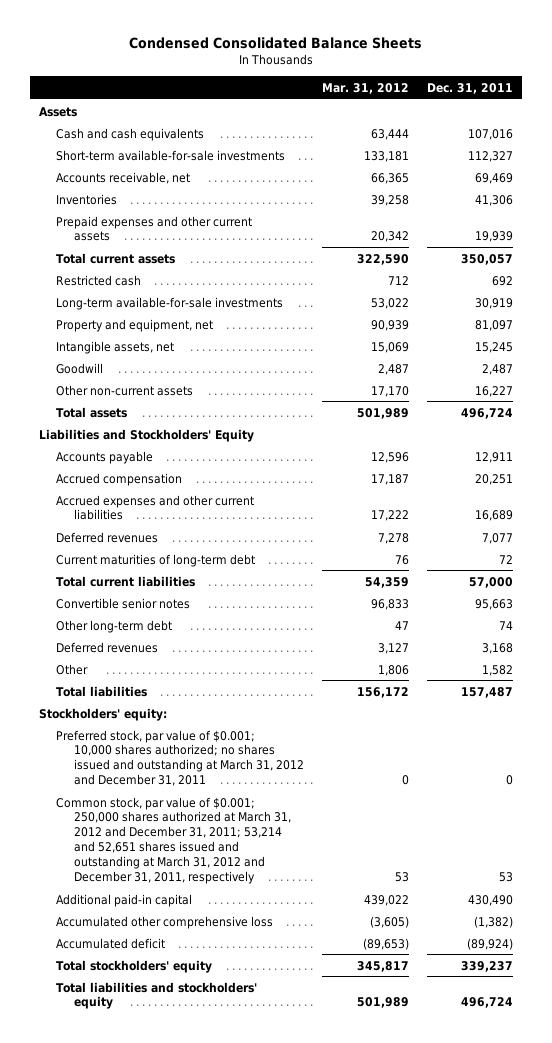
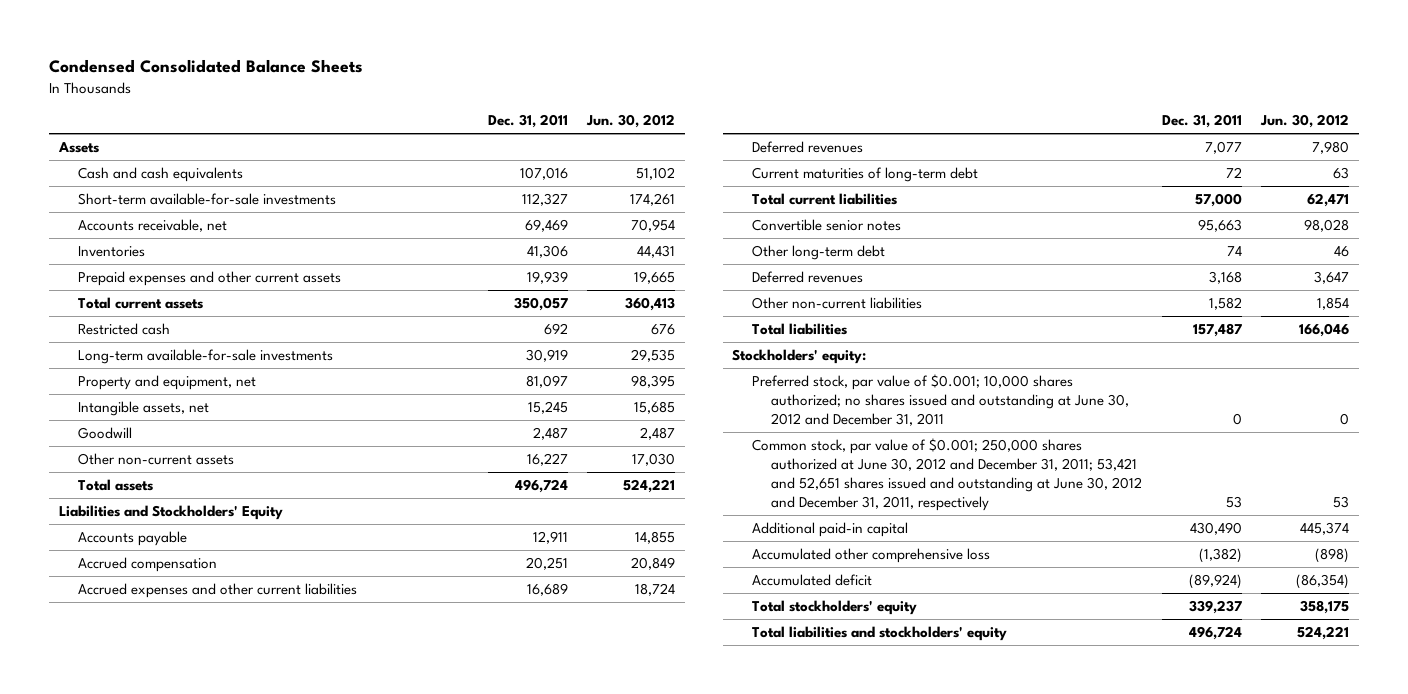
[321,82,409,94] Mar. 31, 2012 -> none
none -> [586,114,676,129] Jun. 30, 2012
[56,663,89,675] Other -> [751,296,922,309] Other non-current liabilities
[56,729,304,787] Preferred stock, par value of $0.001; 10,000 shares authorized; no shares issued and outstanding at March 31, 2012 and December 31, 2011 -> [751,373,1130,426] Preferred stock, par value of $0.001; 10,000 shares authorized; no shares issued and outstanding at June 30, 2012 and December 31, 2011
[56,796,291,884] Common stock, par value of $0.001; 250,000 shares authorized at March 31, 2012 and December 31, 2011; 53,214 and 52,651 shares issued and outstanding at March 31, 2012 and December 31, 2011, respectively -> [751,437,1143,511] Common stock, par value of $0.001; 250,000 shares authorized at June 30, 2012 and December 31, 2011; 53,421 and 52,651 shares issued and outstanding at June 30, 2012 and December 31, 2011, respectively

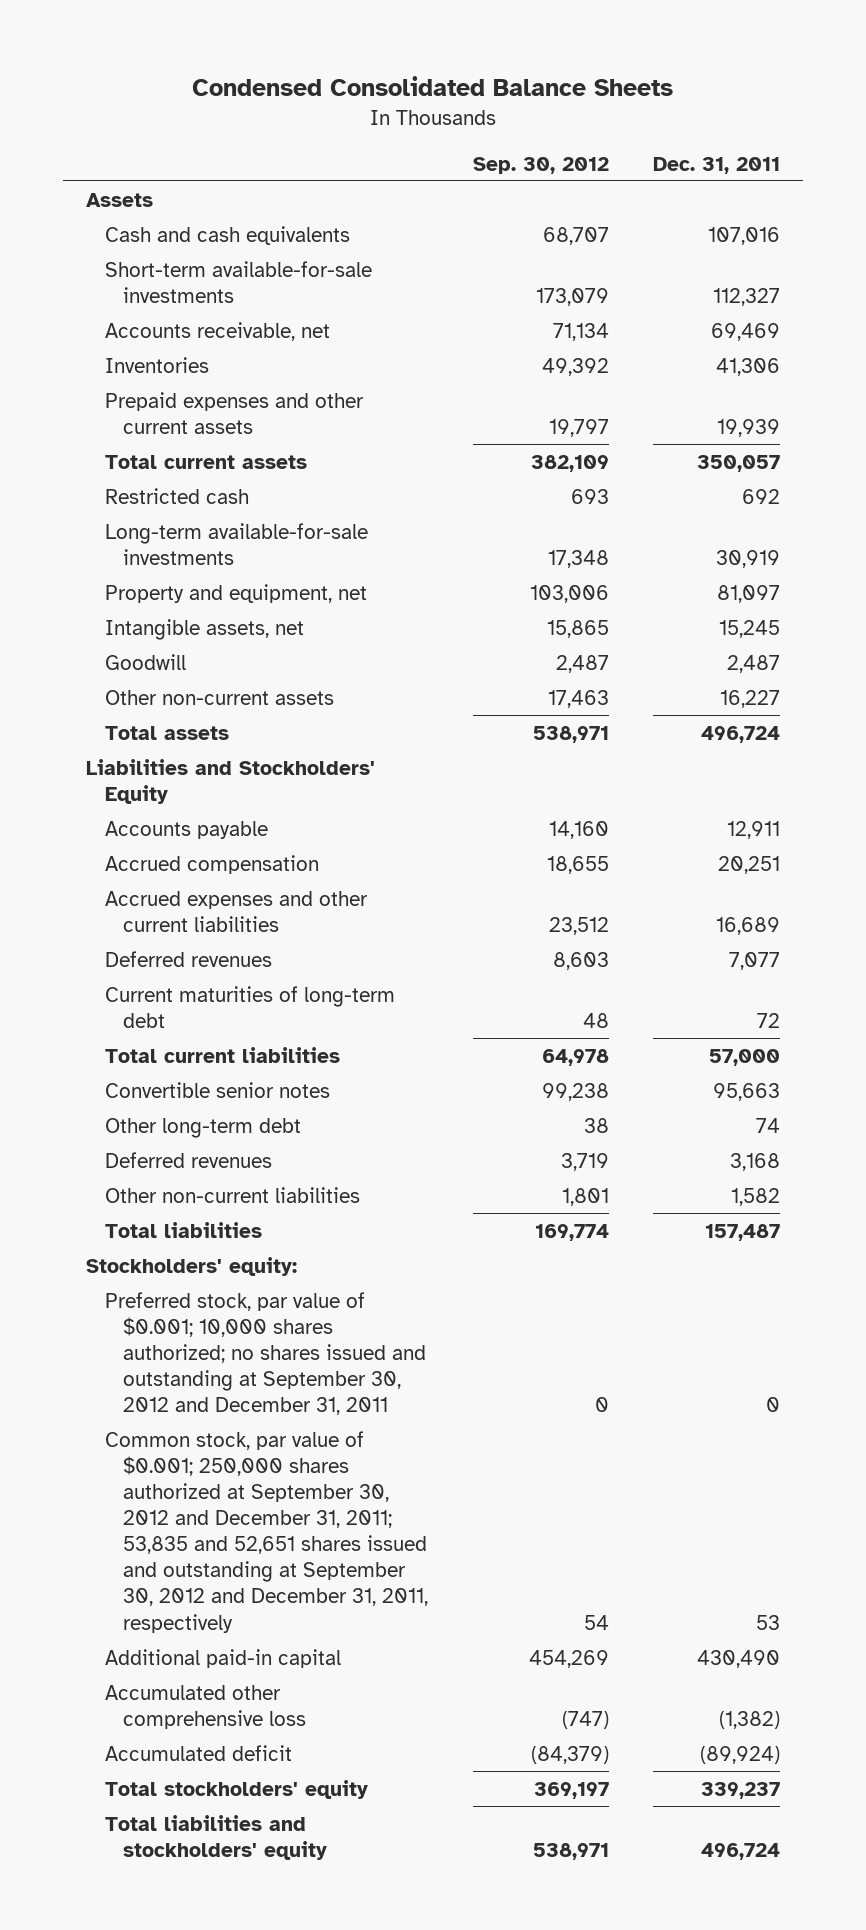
[586,114,676,129] Jun. 30, 2012 -> none
none -> [472,156,609,174] Sep. 30, 2012
[751,373,1130,426] Preferred stock, par value of $0.001; 10,000 shares authorized; no shares issued and outstanding at June 30, 2012 and December 31, 2011 -> [104,1291,427,1416] Preferred stock, par value of $0.001; 10,000 shares authorized; no shares issued and outstanding at September 30, 2012 and December 31, 2011
[751,437,1143,511] Common stock, par value of $0.001; 250,000 shares authorized at June 30, 2012 and December 31, 2011; 53,421 and 52,651 shares issued and outstanding at June 30, 2012 and December 31, 2011, respectively -> [104,1430,429,1633] Common stock, par value of $0.001; 250,000 shares authorized at September 30, 2012 and December 31, 2011; 53,835 and 52,651 shares issued and outstanding at September 30, 2012 and December 31, 2011, respectively

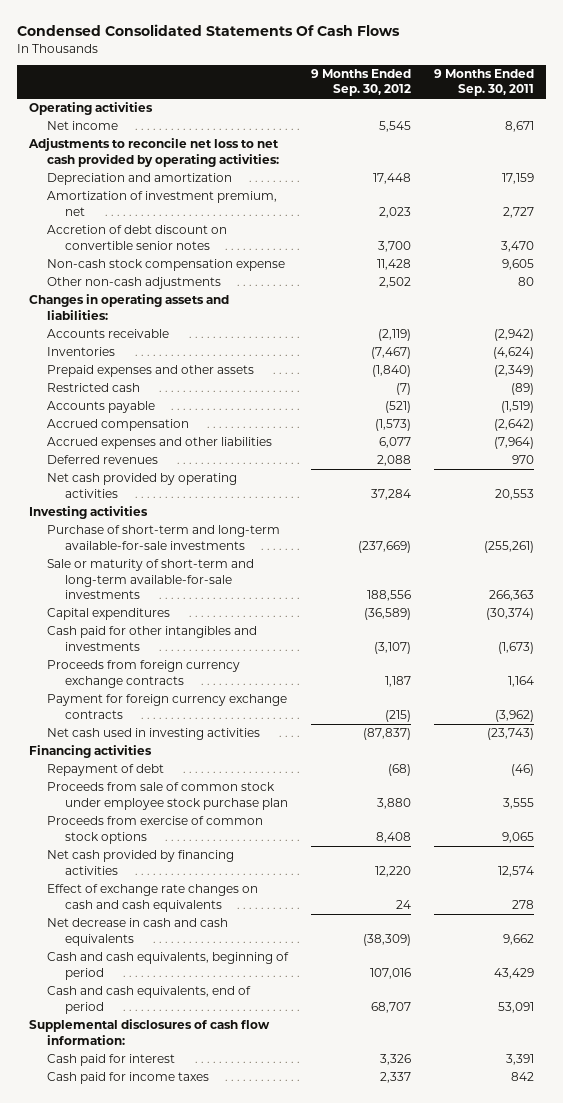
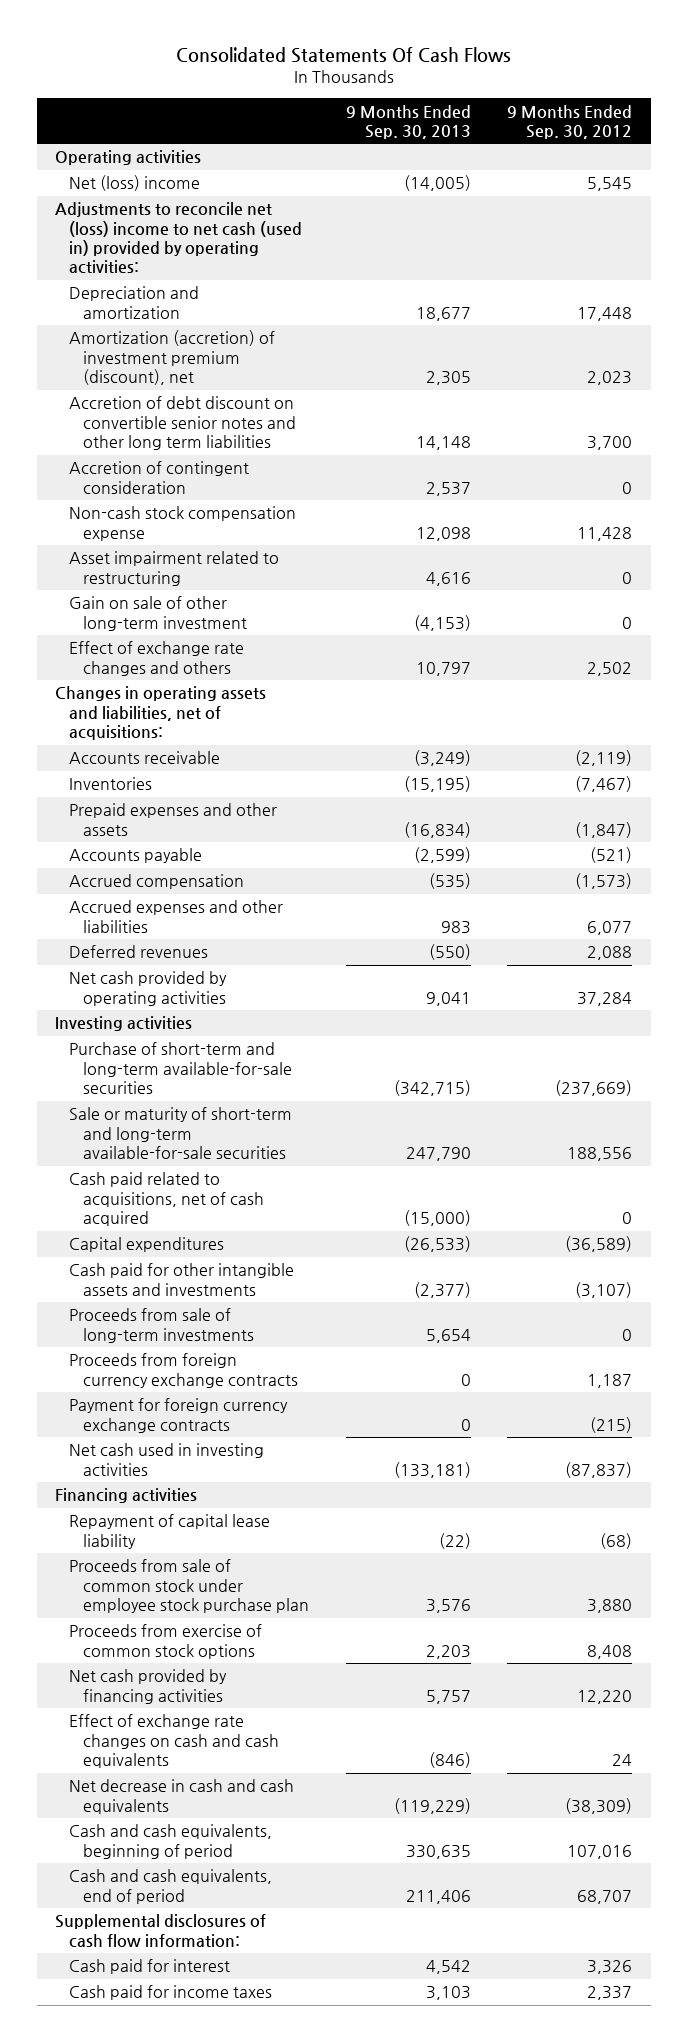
[17,24,401,37] Condensed Consolidated Statements Of Cash Flows -> [175,47,511,64] Consolidated Statements Of Cash Flows
[434,69,535,97] 9 Months Ended Sep. 30, 2011 -> none
none -> [345,104,471,140] 9 Months Ended Sep. 30, 2013
[46,121,118,131] Net income -> [68,175,200,192] Net (loss) income
[27,138,279,167] Adjustments to reconcile net loss to net cash provided by operating activities: -> [54,202,302,275] Adjustments to reconcile net (loss) income to net cash (used in) provided by operating activities:
[46,191,277,216] Amortization of investment premium, net -> [68,330,275,386] Amortization (accretion) of investment premium (discount), net
[46,225,227,250] Accretion of debt discount on convertible senior notes -> [68,396,296,451] Accretion of debt discount on convertible senior notes and other long term liabilities
none -> [68,461,249,494] Accretion of contingent consideration
none -> [68,551,279,586] Asset impairment related to restructuring
none -> [68,596,247,631] Gain on sale of other long-term investment
[46,277,221,290] Other non-cash adjustments -> [68,641,244,676] Effect of exchange rate changes and others
[28,294,229,320] Changes in operating assets and liabilities: -> [54,686,266,741] Changes in operating assets and liabilities, net of acquisitions:
[46,383,140,393] Restricted cash -> none
[372,365,412,378] (1,840) -> [575,821,633,838] (1,847)
[46,525,280,550] Purchase of short-term and long-term available-for-sale investments -> [68,1042,292,1095] Purchase of short-term and long-term available-for-sale securities
[46,559,254,600] Sale or maturity of short-term and long-term available-for-sale investments -> [68,1107,292,1160] Sale or maturity of short-term and long-term available-for-sale securities
none -> [68,1172,264,1227] Cash paid related to acquisitions, net of cash acquired
[46,626,257,651] Cash paid for other intangibles and investments -> [68,1263,294,1296] Cash paid for other intangible assets and investments
none -> [68,1308,254,1343] Proceeds from sale of long-term investments
[46,764,164,777] Repayment of debt -> none
none -> [68,1514,270,1549] Repayment of capital lease liability

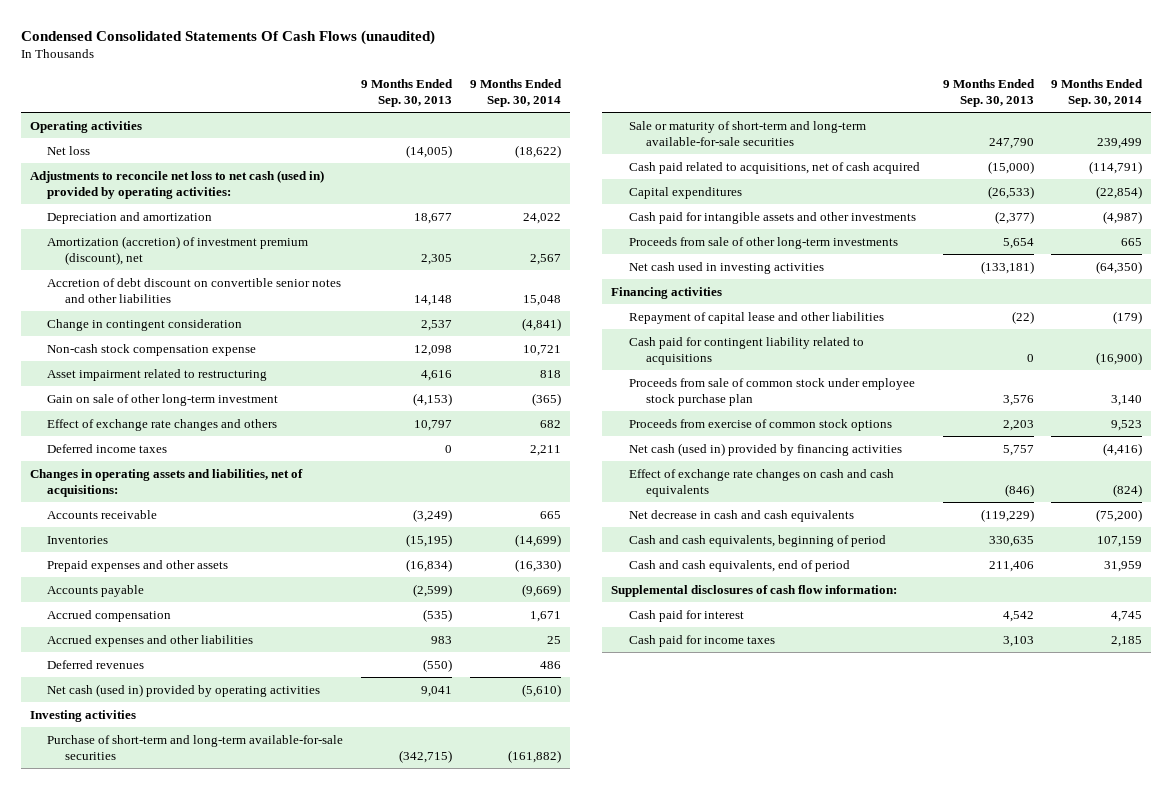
[175,47,511,64] Consolidated Statements Of Cash Flows -> [20,29,435,45] Condensed Consolidated Statements Of Cash Flows (unaudited)
[507,104,633,140] 9 Months Ended Sep. 30, 2012 -> none
none -> [469,79,562,107] 9 Months Ended Sep. 30, 2014
[68,175,200,192] Net (loss) income -> [47,145,91,155] Net loss
[54,202,302,275] Adjustments to reconcile net (loss) income to net cash (used in) provided by operating activities: -> [29,169,324,199] Adjustments to reconcile net loss to net cash (used in) provided by operating activities:
[68,396,296,451] Accretion of debt discount on convertible senior notes and other long term liabilities -> [47,277,342,303] Accretion of debt discount on convertible senior notes and other liabilities
[68,461,249,494] Accretion of contingent consideration -> [47,318,243,331] Change in contingent consideration
none -> [47,443,168,453] Deferred income taxes
[68,971,227,1006] Net cash provided by operating activities -> [47,683,321,697] Net cash (used in) provided by operating activities
[68,1353,298,1388] Proceeds from foreign currency exchange contracts -> none
[68,1398,288,1433] Payment for foreign currency exchange contracts -> none
[68,1263,294,1296] Cash paid for other intangible assets and investments -> [628,211,916,224] Cash paid for intangible assets and other investments
[68,1308,254,1343] Proceeds from sale of long-term investments -> [628,236,898,249] Proceeds from sale of other long-term investments
[68,1514,270,1549] Repayment of capital lease liability -> [628,311,884,324] Repayment of capital lease and other liabilities
none -> [628,336,864,365] Cash paid for contingent liability related to acquisitions
[68,1669,227,1704] Net cash provided by financing activities -> [628,442,902,456] Net cash (used in) provided by financing activities

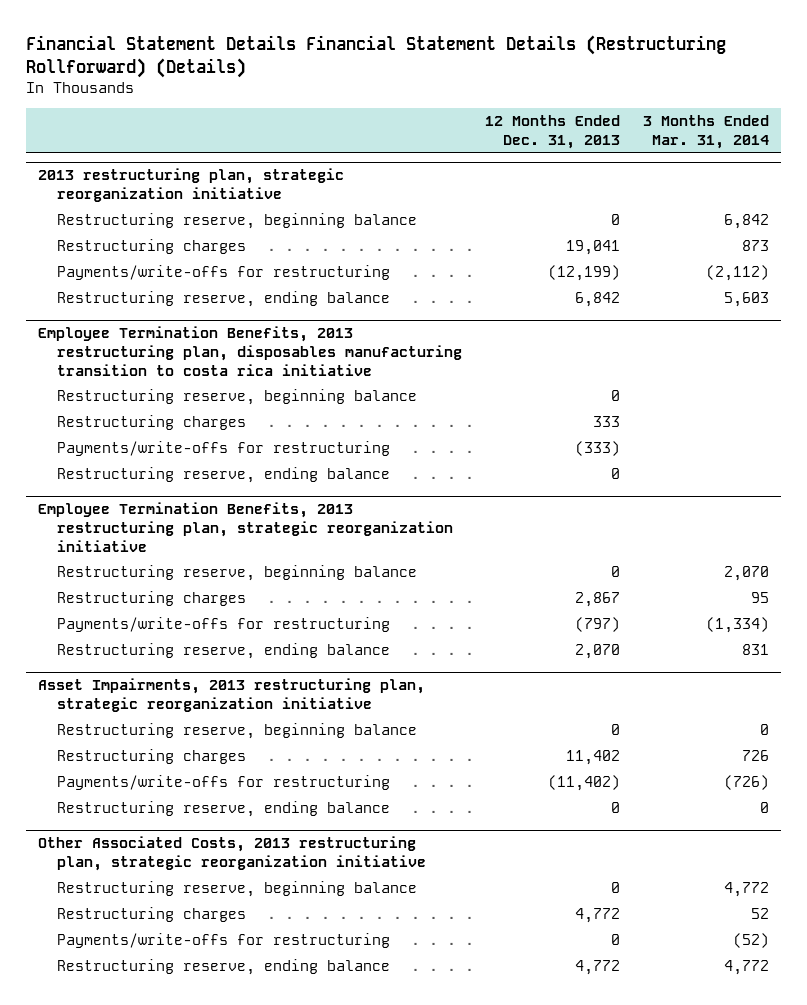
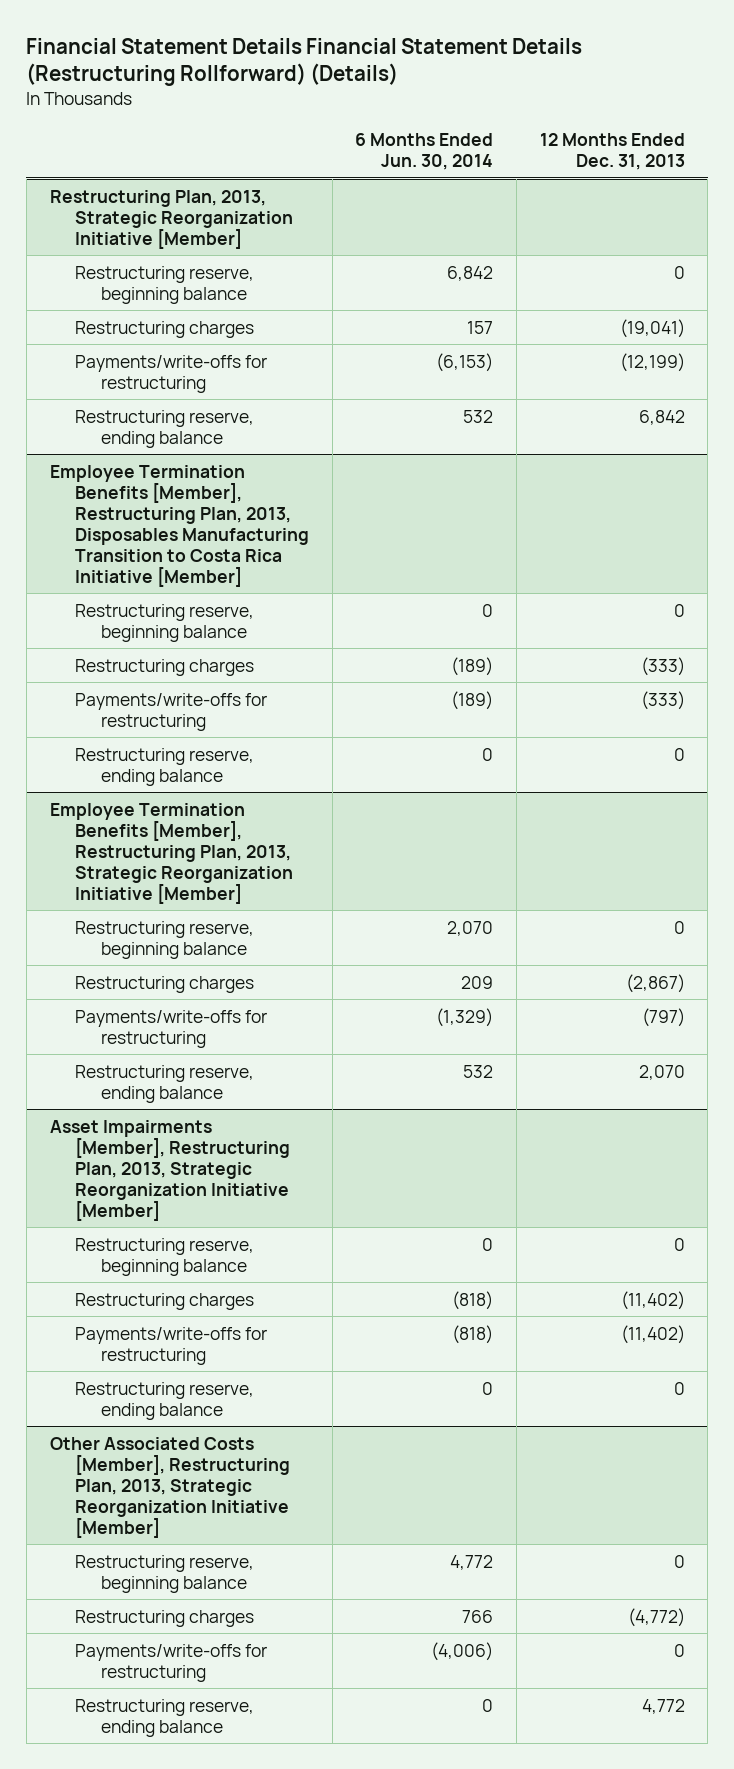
[643,115,770,149] 3 Months Ended Mar. 31, 2014 -> none
none -> [355,133,494,171] 6 Months Ended Jun. 30, 2014
[37,168,344,203] 2013 restructuring plan, strategic reorganization initiative -> [49,189,294,249] Restructuring Plan, 2013, Strategic Reorganization Initiative [Member]
[566,240,621,256] 19,041 -> [619,318,685,338] (19,041)
[37,326,463,376] Employee Termination Benefits, 2013 restructuring plan, disposables manufacturing transition to costa rica initiative -> [49,464,310,587] Employee Termination Benefits [Member], Restructuring Plan, 2013, Disposables Manufacturing Transition to Costa Rica Initiative [Member]
[593,416,621,428] 333 -> [640,656,685,676] (333)
[37,502,454,552] Employee Termination Benefits, 2013 restructuring plan, strategic reorganization initiative -> [49,802,294,904] Employee Termination Benefits [Member], Restructuring Plan, 2013, Strategic Reorganization Initiative [Member]
[575,592,621,608] 2,867 -> [625,973,685,993] (2,867)
[37,678,425,713] Asset Impairments, 2013 restructuring plan, strategic reorganization initiative -> [49,1119,291,1221] Asset Impairments [Member], Restructuring Plan, 2013, Strategic Reorganization Initiative [Member]
[566,750,621,766] 11,402 -> [620,1290,685,1310] (11,402)
[37,836,427,872] Other Associated Costs, 2013 restructuring plan, strategic reorganization initiative -> [49,1436,291,1538] Other Associated Costs [Member], Restructuring Plan, 2013, Strategic Reorganization Initiative [Member]
[575,908,621,924] 4,772 -> [627,1607,685,1627] (4,772)

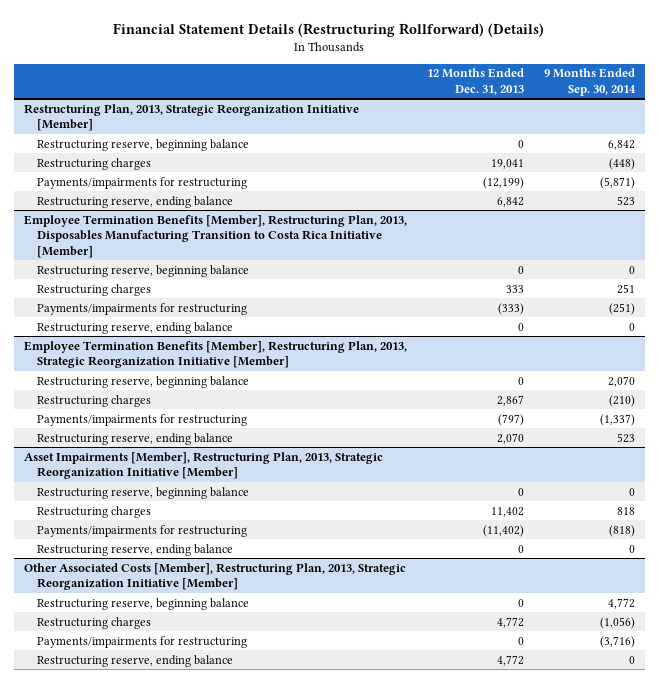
[26,37,583,87] Financial Statement Details Financial Statement Details (Restructuring Rollforward) (Details) -> [113,22,545,37] Financial Statement Details (Restructuring Rollforward) (Details)
[355,133,494,171] 6 Months Ended Jun. 30, 2014 -> none
none -> [544,68,637,96] 9 Months Ended Sep. 30, 2014
[619,318,685,338] (19,041) -> [490,158,524,169] 19,041
[75,354,268,393] Payments/write-offs for restructuring -> [37,176,248,189] Payments/impairments for restructuring
[640,656,685,676] (333) -> [505,284,524,293] 333
[75,692,268,731] Payments/write-offs for restructuring -> [37,302,248,315] Payments/impairments for restructuring
[625,973,685,993] (2,867) -> [496,394,524,406] 2,867
[75,1009,268,1048] Payments/write-offs for restructuring -> [37,413,248,426] Payments/impairments for restructuring
[620,1290,685,1310] (11,402) -> [490,506,524,517] 11,402
[75,1326,268,1365] Payments/write-offs for restructuring -> [37,524,248,537] Payments/impairments for restructuring
[627,1607,685,1627] (4,772) -> [496,616,524,628] 4,772
[75,1643,268,1682] Payments/write-offs for restructuring -> [37,635,248,648] Payments/impairments for restructuring

